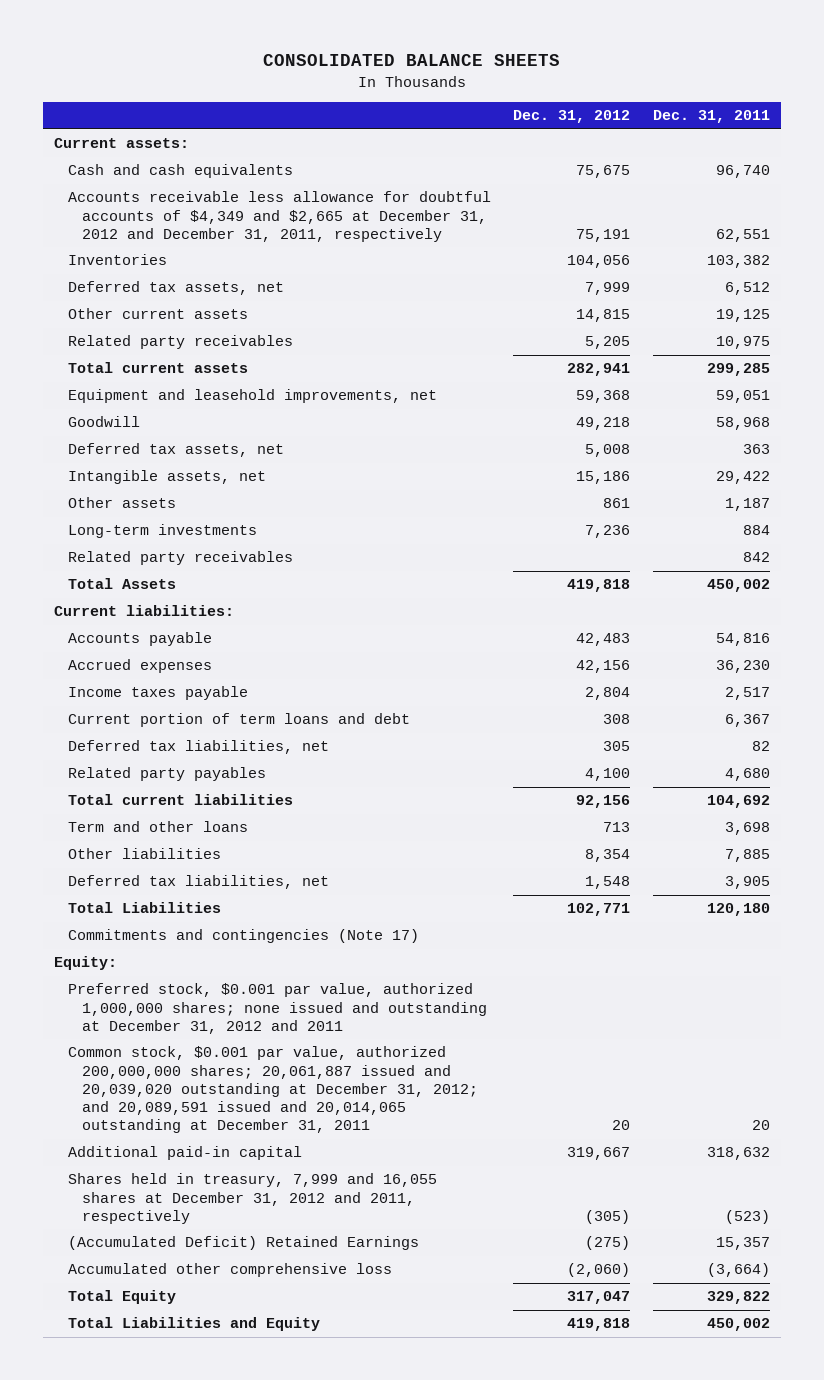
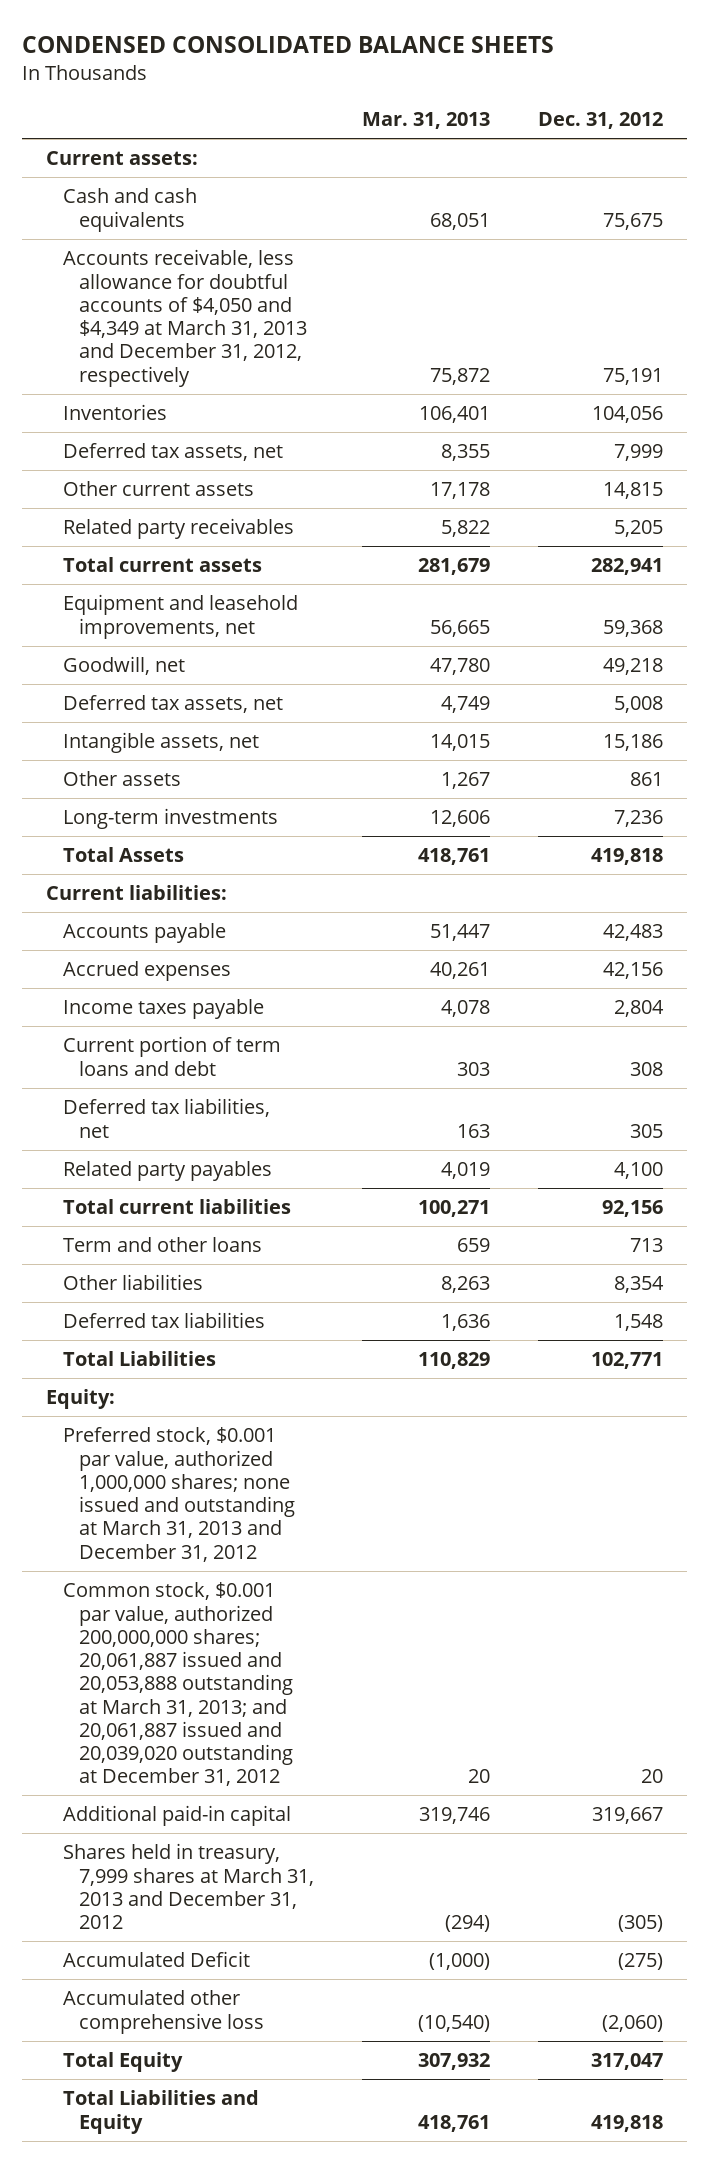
[262,54,560,67] CONSOLIDATED BALANCE SHEETS -> [22,36,555,54] CONDENSED CONSOLIDATED BALANCE SHEETS
[652,110,770,124] Dec. 31, 2011 -> none
none -> [362,112,491,130] Mar. 31, 2013
[68,191,492,242] Accounts receivable less allowance for doubtful accounts of $4,349 and $2,665 at December 31, 2012 and December 31, 2011, respectively -> [62,249,308,387] Accounts receivable, less allowance for doubtful accounts of $4,050 and $4,349 at March 31, 2013 and December 31, 2012, respectively
[68,416,141,428] Goodwill -> [62,656,185,676] Goodwill, net
[68,551,294,566] Related party receivables -> none
[68,875,330,890] Deferred tax liabilities, net -> [62,1312,265,1329] Deferred tax liabilities
[68,929,420,944] Commitments and contingencies (Note 17) -> none
[68,983,488,1034] Preferred stock, $0.001 par value, authorized 1,000,000 shares; none issued and outstanding at December 31, 2012 and 2011 -> [62,1427,296,1562] Preferred stock, $0.001 par value, authorized 1,000,000 shares; none issued and outstanding at March 31, 2013 and December 31, 2012
[68,1046,479,1134] Common stock, $0.001 par value, authorized 200,000,000 shares; 20,061,887 issued and 20,039,020 outstanding at December 31, 2012; and 20,089,591 issued and 20,014,065 outstanding at December 31, 2011 -> [62,1582,294,1787] Common stock, $0.001 par value, authorized 200,000,000 shares; 20,061,887 issued and 20,053,888 outstanding at March 31, 2013; and 20,061,887 issued and 20,039,020 outstanding at December 31, 2012
[68,1173,438,1224] Shares held in treasury, 7,999 and 16,055 shares at December 31, 2012 and 2011, respectively -> [62,1843,315,1930] Shares held in treasury, 7,999 shares at March 31, 2013 and December 31, 2012
[68,1236,420,1251] (Accumulated Deficit) Retained Earnings -> [62,1951,250,1968] Accumulated Deficit

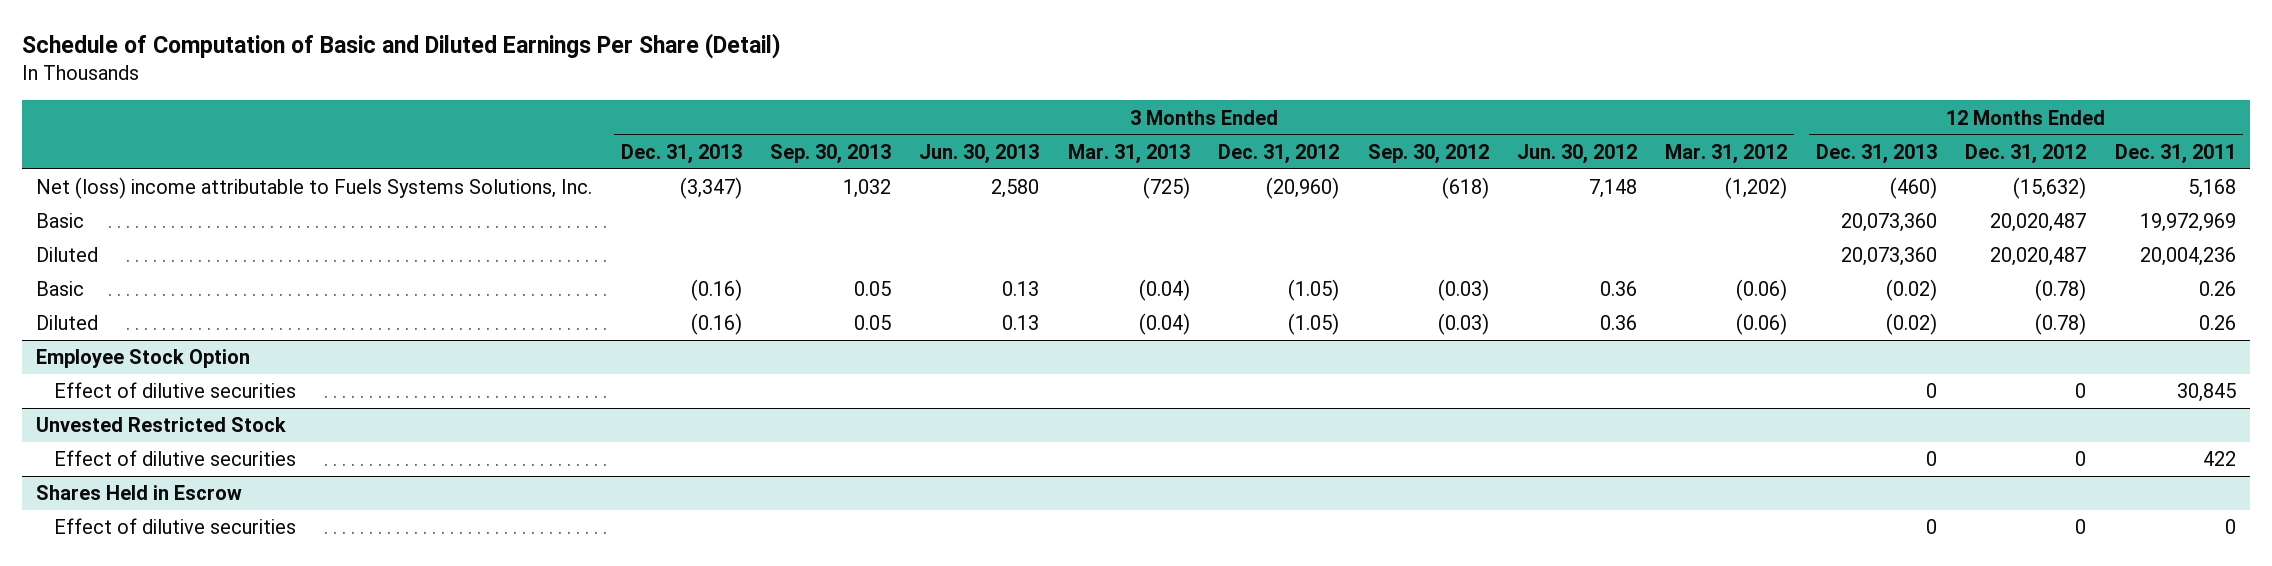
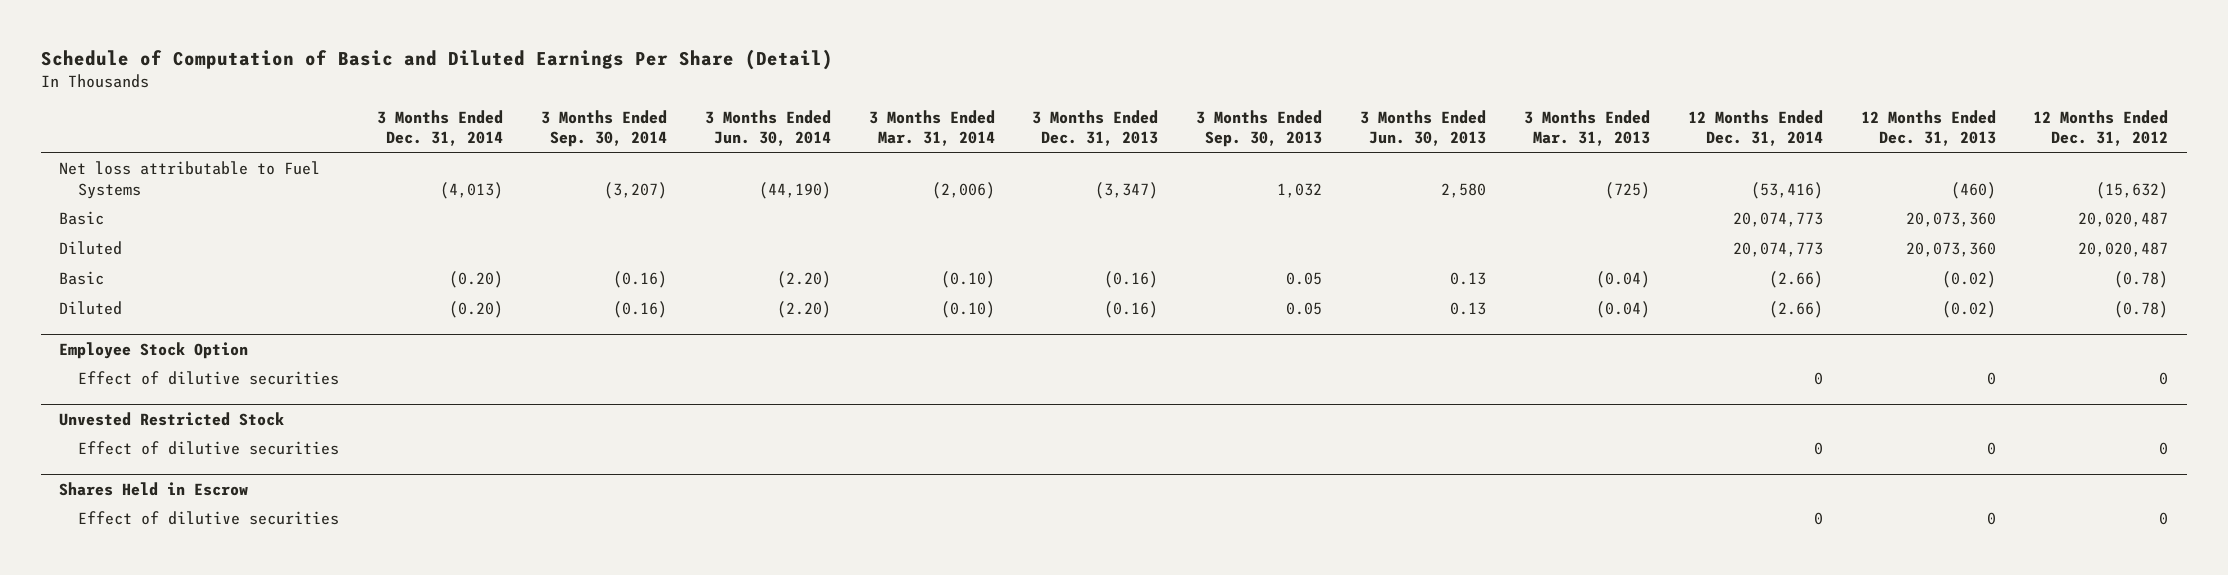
[1218,143,1340,164] Dec. 31, 2012 -> none
[1367,143,1489,164] Sep. 30, 2012 -> none
[1517,143,1638,164] Jun. 30, 2012 -> none
[1665,143,1788,164] Mar. 31, 2012 -> none
[2114,143,2236,164] Dec. 31, 2011 -> none
none -> [377,109,504,147] 3 Months Ended Dec. 31, 2014
none -> [540,109,667,148] 3 Months Ended Sep. 30, 2014
none -> [704,109,831,147] 3 Months Ended Jun. 30, 2014
none -> [868,109,995,147] 3 Months Ended Mar. 31, 2014
none -> [1687,109,1823,147] 12 Months Ended Dec. 31, 2014
[36,177,593,200] Net (loss) income attributable to Fuels Systems Solutions, Inc. -> [59,161,321,199] Net loss attributable to Fuel Systems

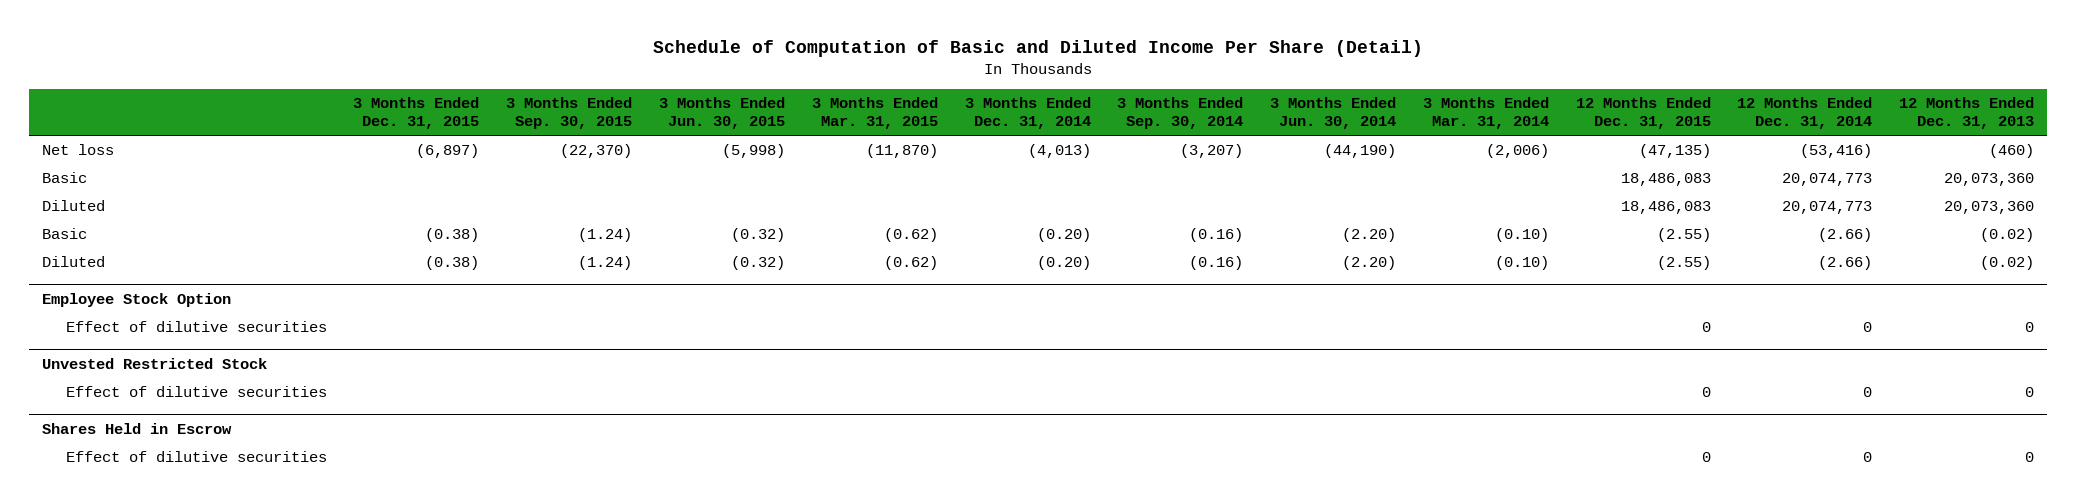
[40,49,833,71] Schedule of Computation of Basic and Diluted Earnings Per Share (Detail) -> [653,39,1424,57] Schedule of Computation of Basic and Diluted Income Per Share (Detail)
[1032,109,1159,147] 3 Months Ended Dec. 31, 2013 -> none
[1196,109,1323,148] 3 Months Ended Sep. 30, 2013 -> none
[1360,109,1487,147] 3 Months Ended Jun. 30, 2013 -> none
[1523,109,1650,147] 3 Months Ended Mar. 31, 2013 -> none
[2033,109,2169,147] 12 Months Ended Dec. 31, 2012 -> none
none -> [353,97,480,130] 3 Months Ended Dec. 31, 2015
none -> [506,97,633,130] 3 Months Ended Sep. 30, 2015
none -> [658,97,785,130] 3 Months Ended Jun. 30, 2015
none -> [811,97,938,130] 3 Months Ended Mar. 31, 2015
none -> [1575,97,1711,130] 12 Months Ended Dec. 31, 2015
[59,161,321,199] Net loss attributable to Fuel Systems -> [42,144,115,156] Net loss

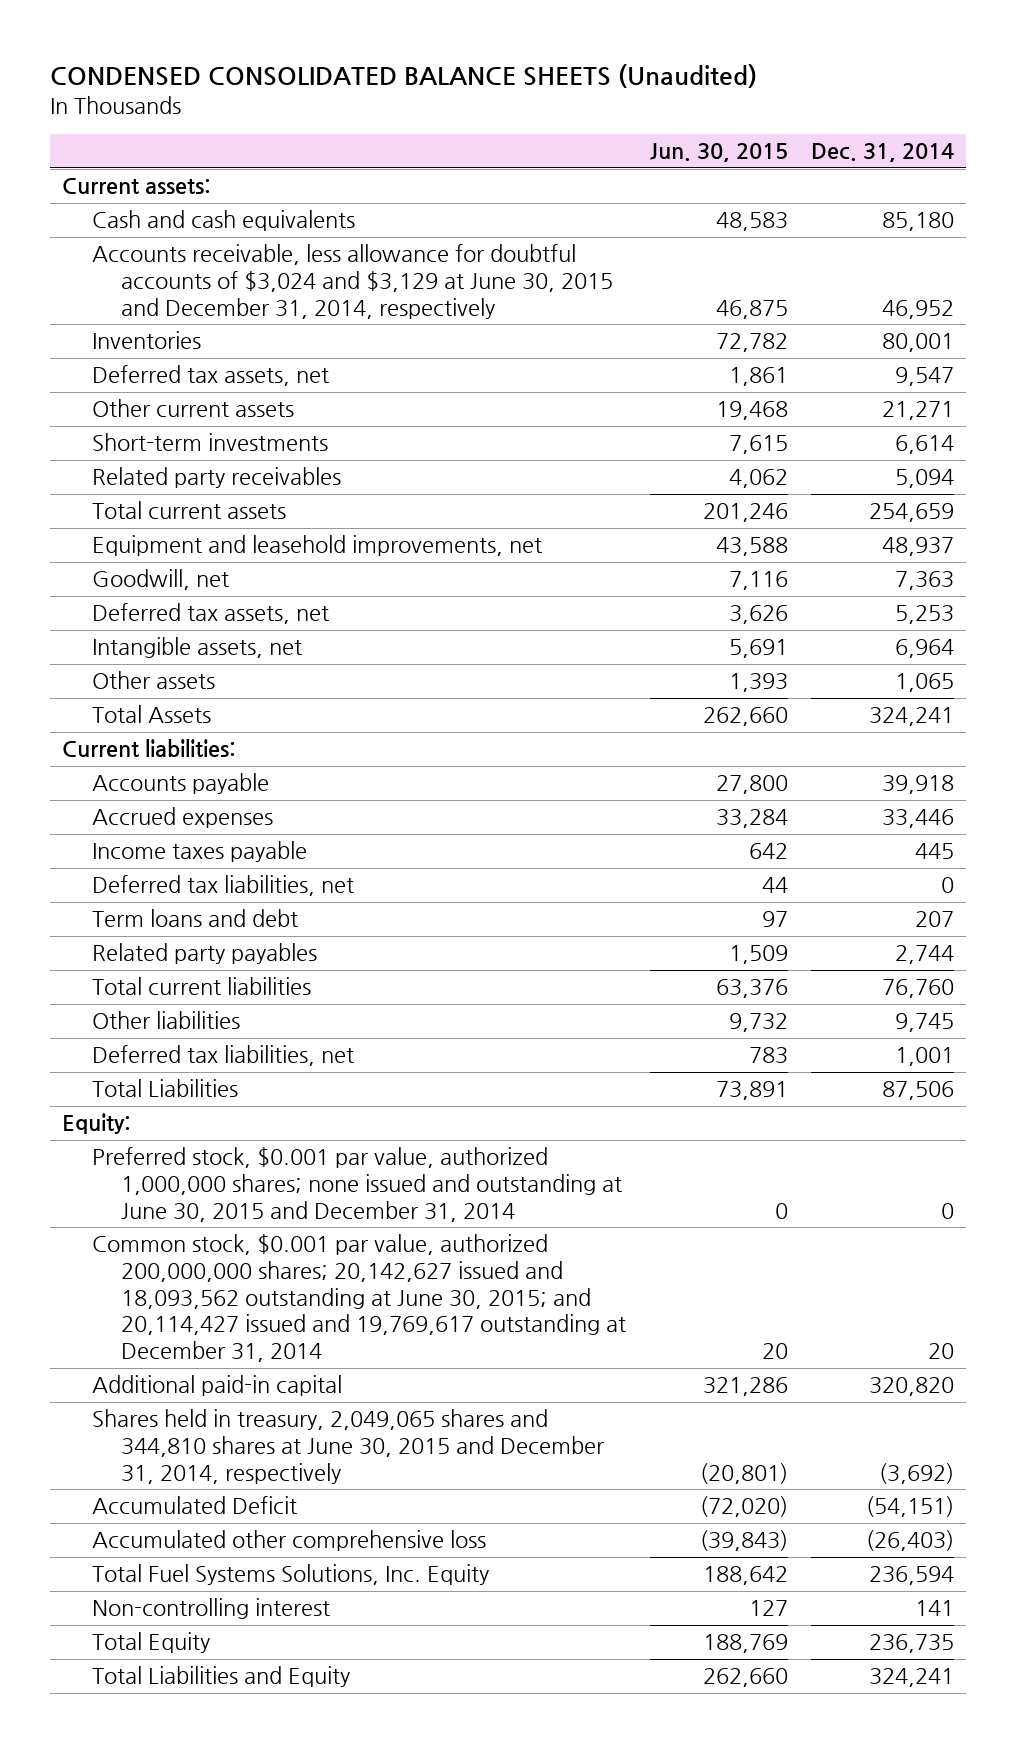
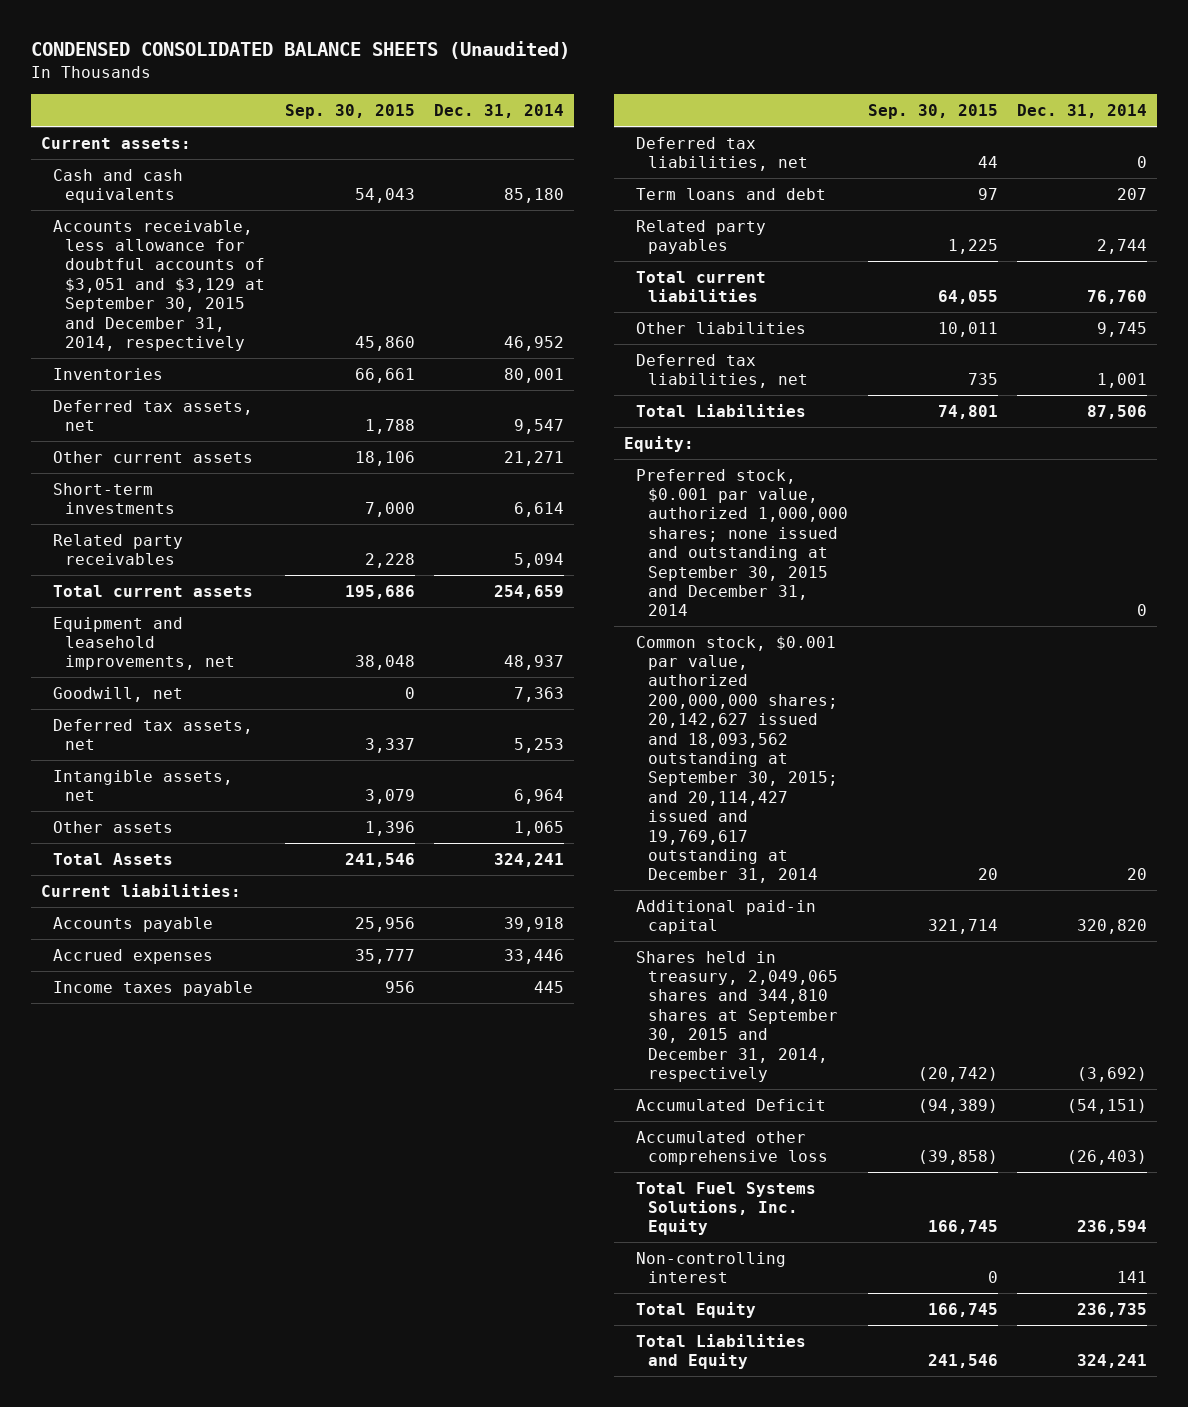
[649,143,788,163] Jun. 30, 2015 -> none
none -> [284,104,415,120] Sep. 30, 2015
[91,244,613,319] Accounts receivable, less allowance for doubtful accounts of $3,024 and $3,129 at June 30, 2015 and December 31, 2014, respectively -> [52,219,266,352] Accounts receivable, less allowance for doubtful accounts of $3,051 and $3,129 at September 30, 2015 and December 31, 2014, respectively
[91,1147,622,1222] Preferred stock, $0.001 par value, authorized 1,000,000 shares; none issued and outstanding at June 30, 2015 and December 31, 2014 -> [636,468,849,617] Preferred stock, $0.001 par value, authorized 1,000,000 shares; none issued and outstanding at September 30, 2015 and December 31, 2014
[91,1234,626,1363] Common stock, $0.001 par value, authorized 200,000,000 shares; 20,142,627 issued and 18,093,562 outstanding at June 30, 2015; and 20,114,427 issued and 19,769,617 outstanding at December 31, 2014 -> [636,635,839,884] Common stock, $0.001 par value, authorized 200,000,000 shares; 20,142,627 issued and 18,093,562 outstanding at September 30, 2015; and 20,114,427 issued and 19,769,617 outstanding at December 31, 2014
[91,1409,604,1484] Shares held in treasury, 2,049,065 shares and 344,810 shares at June 30, 2015 and December 31, 2014, respectively -> [636,950,839,1083] Shares held in treasury, 2,049,065 shares and 344,810 shares at September 30, 2015 and December 31, 2014, respectively

